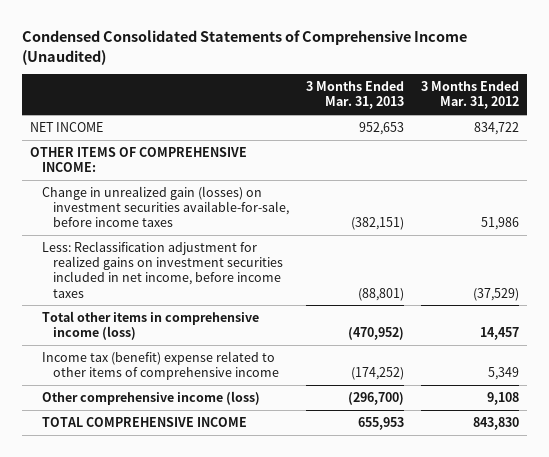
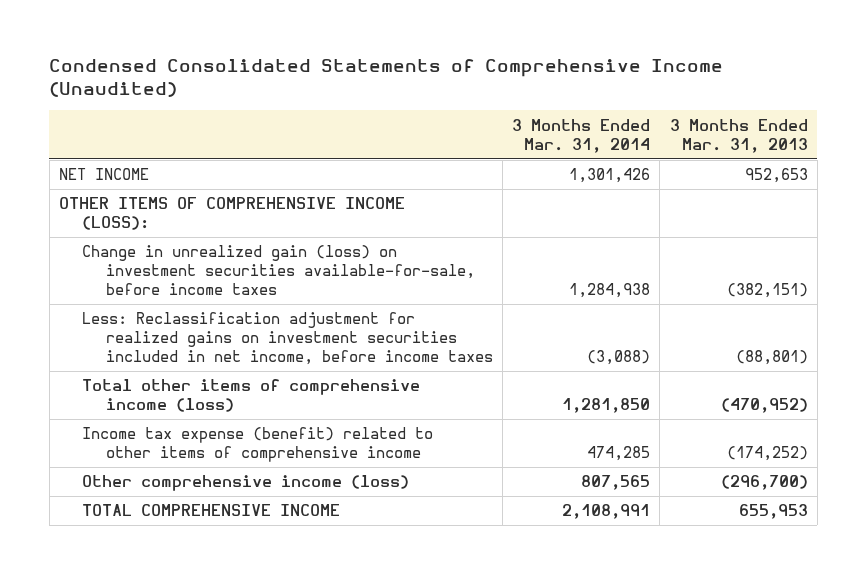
[420,81,519,110] 3 Months Ended Mar. 31, 2012 -> none
none -> [512,118,651,153] 3 Months Ended Mar. 31, 2014
[30,146,248,173] OTHER ITEMS OF COMPREHENSIVE INCOME: -> [58,197,405,231] OTHER ITEMS OF COMPREHENSIVE INCOME (LOSS):
[41,185,290,228] Change in unrealized gain (losses) on investment securities available-for-sale, before income taxes -> [82,245,475,296] Change in unrealized gain (loss) on investment securities available-for-sale, before income taxes
[41,310,259,341] Total other items in comprehensive income (loss) -> [82,379,421,413] Total other items of comprehensive income (loss)
[41,350,280,381] Income tax (benefit) expense related to other items of comprehensive income -> [82,427,434,463] Income tax expense (benefit) related to other items of comprehensive income

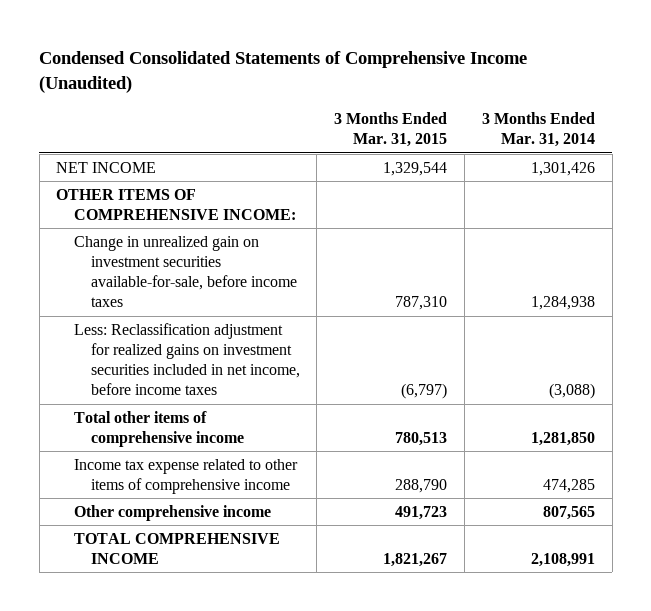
[669,118,808,153] 3 Months Ended Mar. 31, 2013 -> none
none -> [334,112,448,148] 3 Months Ended Mar. 31, 2015
[58,197,405,231] OTHER ITEMS OF COMPREHENSIVE INCOME (LOSS): -> [56,188,296,220] OTHER ITEMS OF COMPREHENSIVE INCOME:
[82,245,475,296] Change in unrealized gain (loss) on investment securities available-for-sale, before income taxes -> [73,235,297,308] Change in unrealized gain on investment securities available-for-sale, before income taxes
[82,379,421,413] Total other items of comprehensive income (loss) -> [73,410,244,447] Total other items of comprehensive income
[82,427,434,463] Income tax expense (benefit) related to other items of comprehensive income -> [73,458,298,494] Income tax expense related to other items of comprehensive income
[82,475,410,492] Other comprehensive income (loss) -> [73,504,271,521] Other comprehensive income

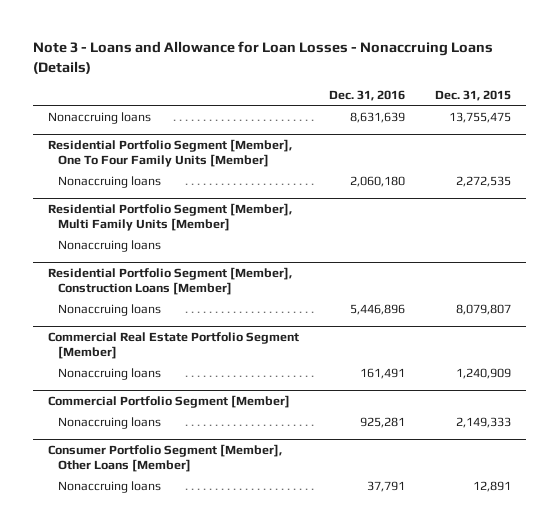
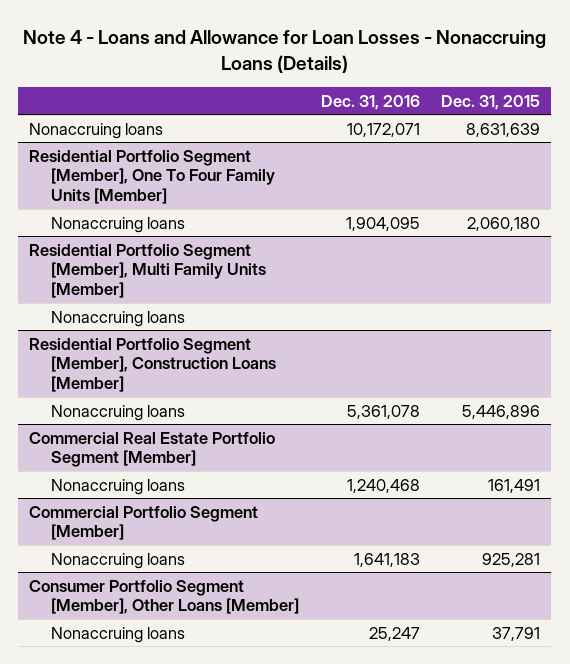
[32,41,493,74] Note 3 - Loans and Allowance for Loan Losses - Nonaccruing Loans (Details) -> [22,30,546,74] Note 4 - Loans and Allowance for Loan Losses - Nonaccruing Loans (Details)
[349,111,405,123] 8,631,639 -> [346,122,420,137] 10,172,071
[448,111,511,123] 13,755,475 -> [466,122,541,137] 8,631,639
[349,175,405,187] 2,060,180 -> [345,216,420,231] 1,904,095
[455,175,511,187] 2,272,535 -> [467,216,541,231] 2,060,180
[349,303,405,315] 5,446,896 -> [346,404,420,419] 5,361,078
[455,303,511,315] 8,079,807 -> [462,404,541,419] 5,446,896
[359,367,405,379] 161,491 -> [346,478,420,493] 1,240,468
[455,367,511,379] 1,240,909 -> [488,478,541,493] 161,491
[359,416,405,428] 925,281 -> [353,552,420,567] 1,641,183
[455,416,511,428] 2,149,333 -> [482,552,541,567] 925,281
[366,480,405,492] 37,791 -> [368,626,420,641] 25,247
[472,480,511,492] 12,891 -> [492,626,541,641] 37,791

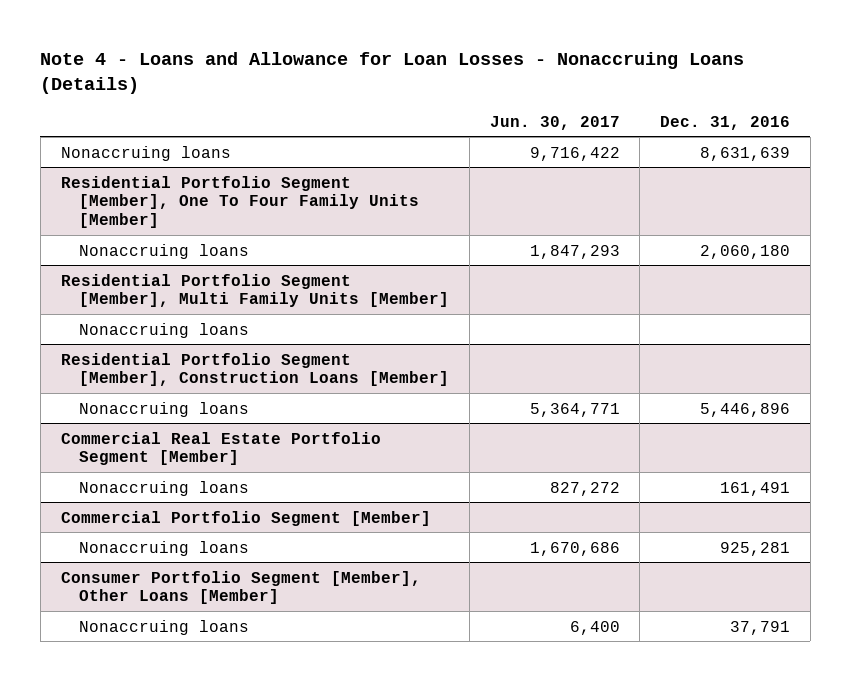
[441,94,541,110] Dec. 31, 2015 -> none
none -> [489,115,620,130] Jun. 30, 2017
[346,122,420,137] 10,172,071 -> [700,146,791,161] 8,631,639
[345,216,420,231] 1,904,095 -> [700,244,791,259] 2,060,180
[346,404,420,419] 5,361,078 -> [700,402,791,417] 5,446,896
[346,478,420,493] 1,240,468 -> [720,481,791,496] 161,491
[353,552,420,567] 1,641,183 -> [720,541,791,556] 925,281
[368,626,420,641] 25,247 -> [730,620,791,635] 37,791

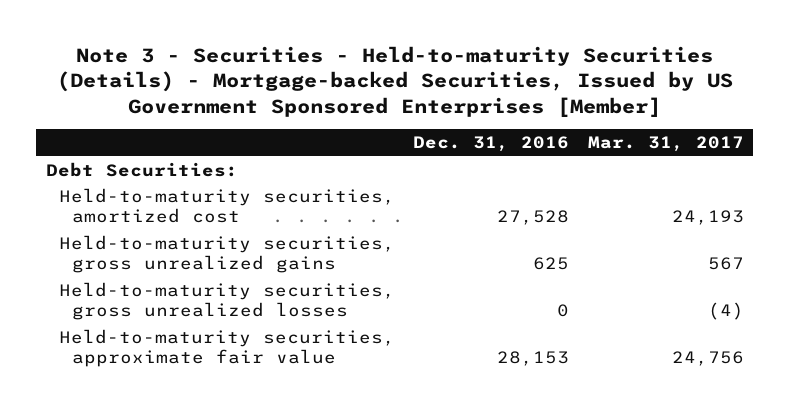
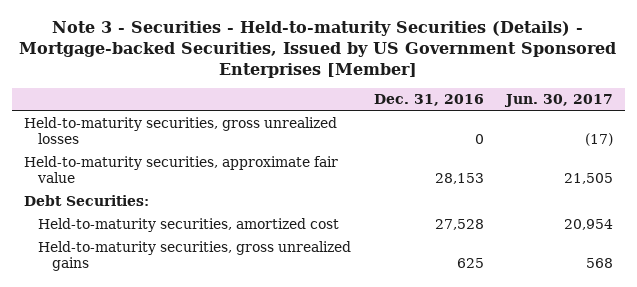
[587,135,744,152] Mar. 31, 2017 -> none
none -> [504,94,614,108] Jun. 30, 2017
[58,281,395,321] Held-to-maturity securities, gross unrealized losses -> [23,117,337,145] Held-to-maturity securities, gross unrealized losses
[58,328,395,368] Held-to-maturity securities, approximate fair value -> [23,156,338,184] Held-to-maturity securities, approximate fair value

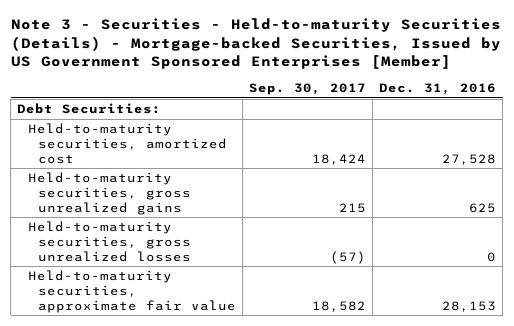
[504,94,614,108] Jun. 30, 2017 -> none
none -> [249,82,367,95] Sep. 30, 2017
[23,117,337,145] Held-to-maturity securities, gross unrealized losses -> [27,220,192,262] Held-to-maturity securities, gross unrealized losses
[23,156,338,184] Held-to-maturity securities, approximate fair value -> [27,269,237,313] Held-to-maturity securities, approximate fair value

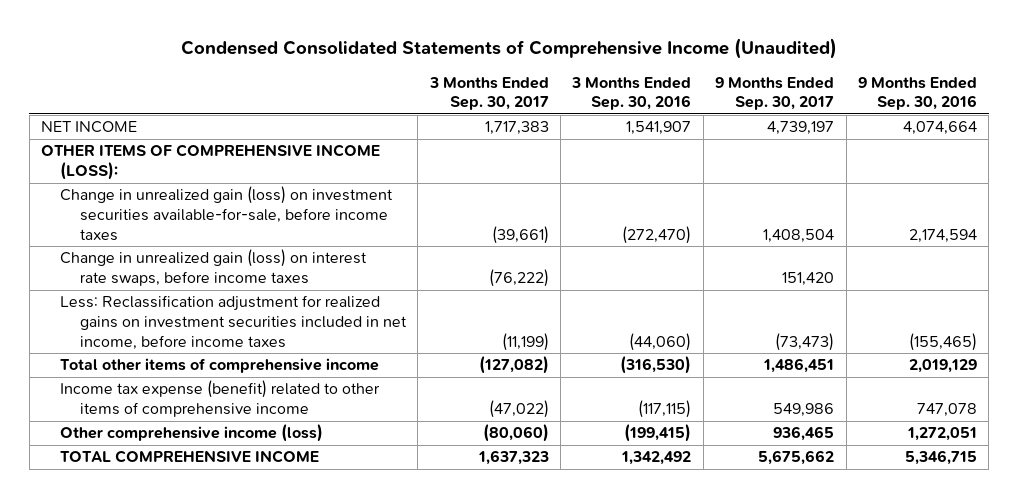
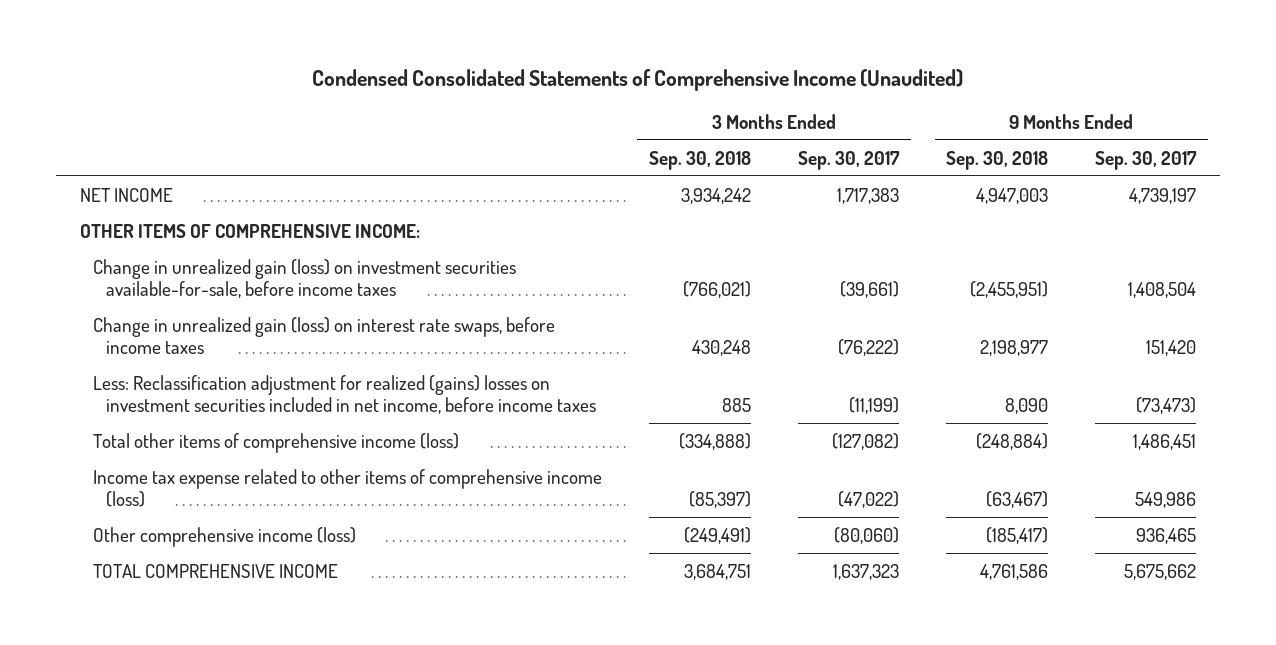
[571,76,692,111] 3 Months Ended Sep. 30, 2016 -> none
[857,76,977,111] 9 Months Ended Sep. 30, 2016 -> none
none -> [649,150,752,170] Sep. 30, 2018
none -> [946,150,1049,170] Sep. 30, 2018
[40,144,380,181] OTHER ITEMS OF COMPREHENSIVE INCOME (LOSS): -> [79,223,420,238] OTHER ITEMS OF COMPREHENSIVE INCOME:
[60,295,407,350] Less: Reclassification adjustment for realized gains on investment securities included in net income, before income taxes -> [93,374,597,414] Less: Reclassification adjustment for realized (gains) losses on investment securities included in net income, before income taxes
[60,358,380,374] Total other items of comprehensive income -> [93,432,460,453] Total other items of comprehensive income (loss)
[60,380,381,418] Income tax expense (benefit) related to other items of comprehensive income -> [93,468,603,507] Income tax expense related to other items of comprehensive income (loss)

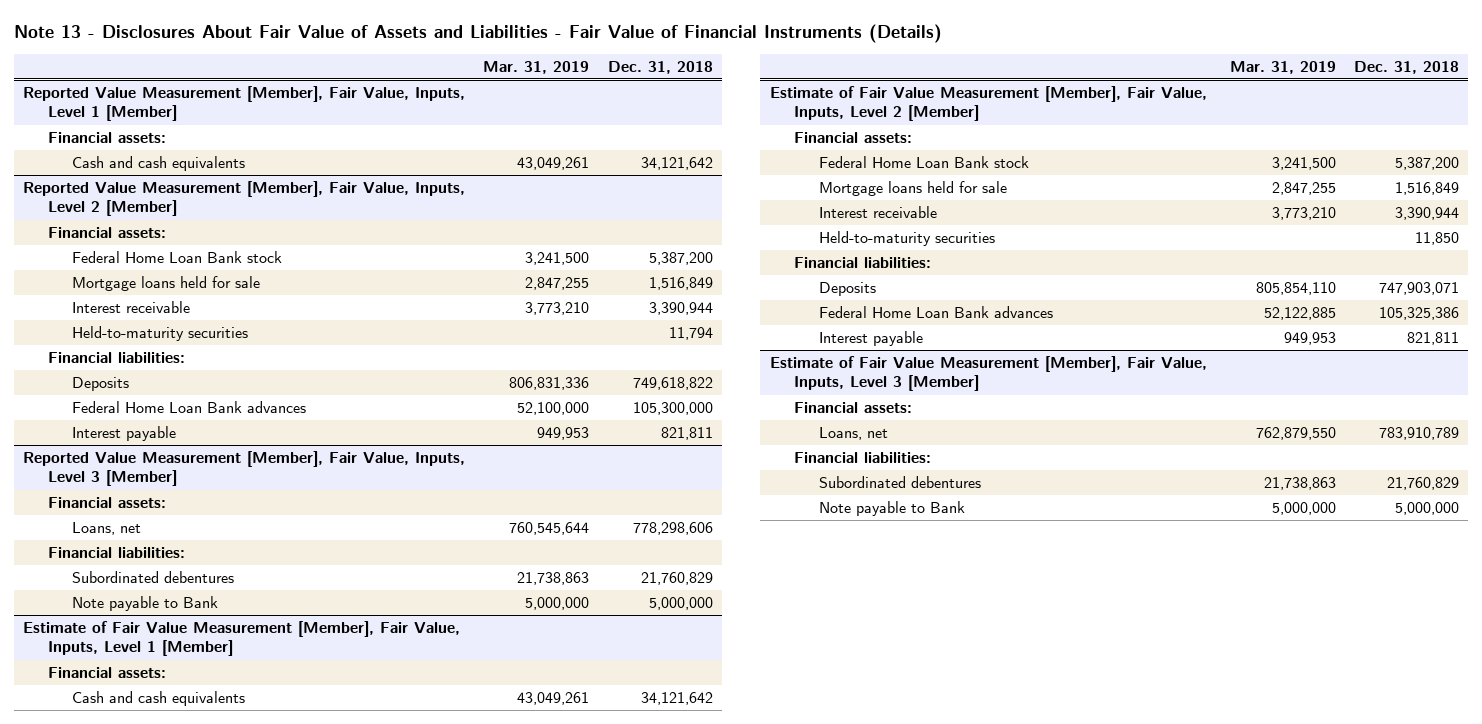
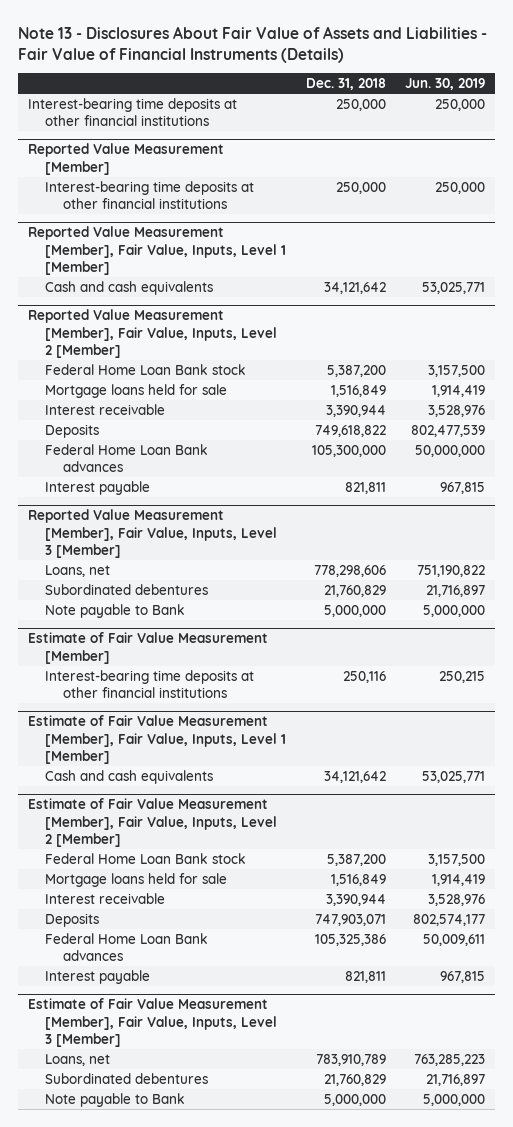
[483,60,590,74] Mar. 31, 2019 -> none
none -> [404,77,485,90] Jun. 30, 2019
none -> [27,97,237,126] Interest-bearing time deposits at other financial institutions
none -> [27,143,224,175] Reported Value Measurement [Member]
none -> [45,180,255,209] Interest-bearing time deposits at other financial institutions
[47,132,166,144] Financial assets: -> none
[47,227,166,239] Financial assets: -> none
[72,326,249,342] Held-to-maturity securities -> none
[47,352,185,364] Financial liabilities: -> none
[47,497,166,509] Financial assets: -> none
[47,547,185,559] Financial liabilities: -> none
none -> [27,632,268,664] Estimate of Fair Value Measurement [Member]
none -> [45,669,255,698] Interest-bearing time deposits at other financial institutions
[47,667,166,679] Financial assets: -> none
[794,132,913,144] Financial assets: -> none
[818,231,995,247] Held-to-maturity securities -> none
[794,257,932,269] Financial liabilities: -> none
[794,402,913,414] Financial assets: -> none
[794,452,932,464] Financial liabilities: -> none

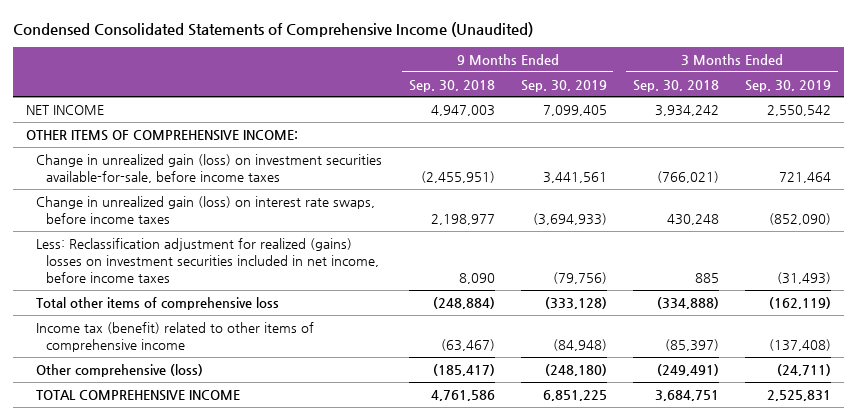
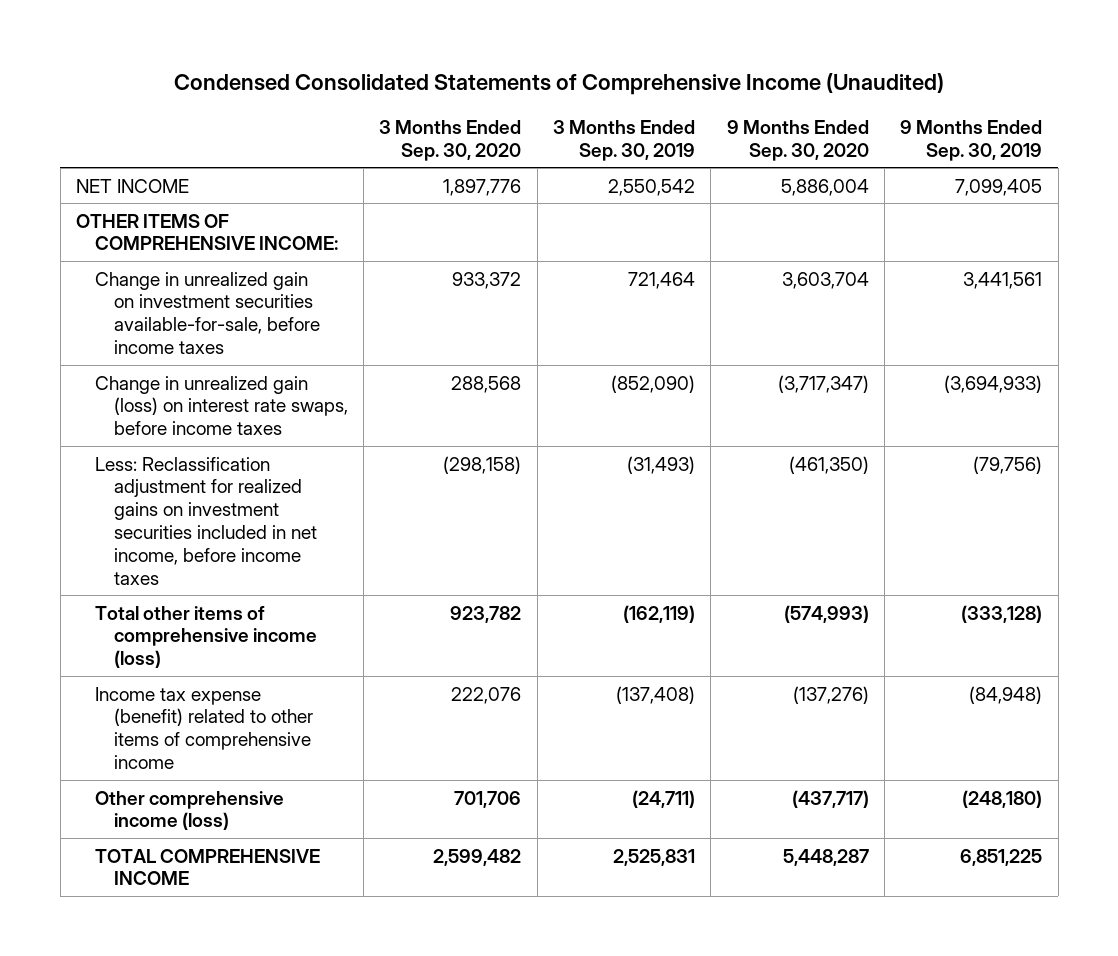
[408,79,495,92] Sep. 30, 2018 -> none
[633,79,720,92] Sep. 30, 2018 -> none
none -> [379,119,522,161] 3 Months Ended Sep. 30, 2020
none -> [726,119,869,161] 9 Months Ended Sep. 30, 2020
[36,154,383,184] Change in unrealized gain (loss) on investment securities available-for-sale, before income taxes -> [94,271,320,355] Change in unrealized gain on investment securities available-for-sale, before income taxes
[36,238,380,283] Less: Reclassification adjustment for realized (gains) losses on investment securities included in net income, before income taxes -> [94,456,317,585] Less: Reclassification adjustment for realized gains on investment securities included in net income, before income taxes
[36,297,280,311] Total other items of comprehensive loss -> [94,605,317,669] Total other items of comprehensive income (loss)
[36,322,315,353] Income tax (benefit) related to other items of comprehensive income -> [94,686,313,770] Income tax expense (benefit) related to other items of comprehensive income
[36,364,204,378] Other comprehensive (loss) -> [94,790,284,831] Other comprehensive income (loss)

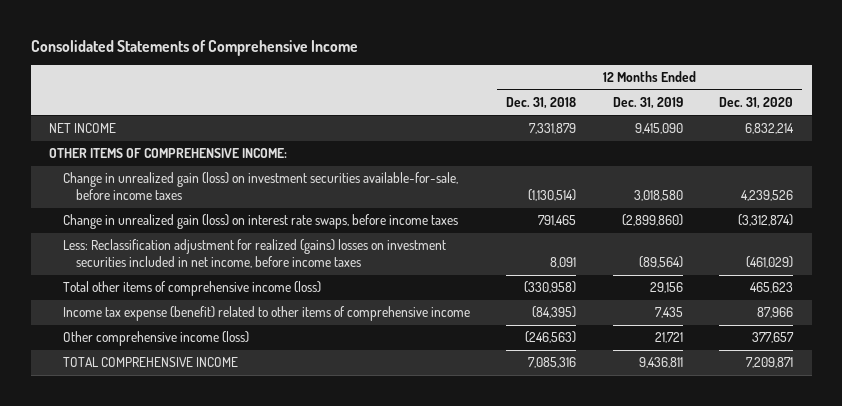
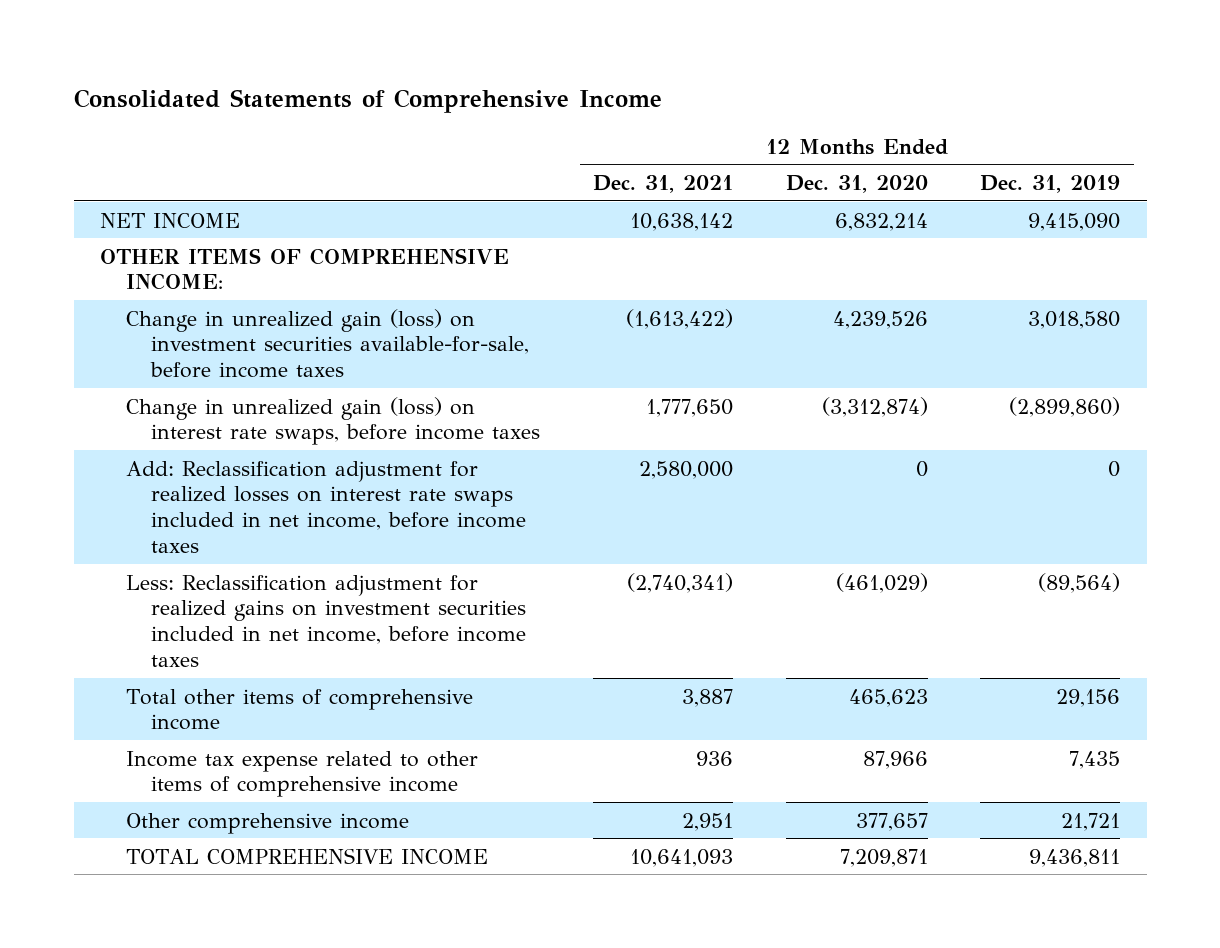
[506,97,577,110] Dec. 31, 2018 -> none
none -> [592,175,733,194] Dec. 31, 2021
none -> [125,460,527,553] Add: Reclassification adjustment for realized losses on interest rate swaps included in net income, before income taxes
[62,239,446,269] Less: Reclassification adjustment for realized (gains) losses on investment securities included in net income, before income taxes -> [125,574,527,667] Less: Reclassification adjustment for realized gains on investment securities included in net income, before income taxes
[62,281,321,297] Total other items of comprehensive income (loss) -> [125,688,473,731] Total other items of comprehensive income
[62,306,470,322] Income tax expense (benefit) related to other items of comprehensive income -> [125,750,478,798] Income tax expense related to other items of comprehensive income
[62,331,249,347] Other comprehensive income (loss) -> [125,812,409,834] Other comprehensive income

